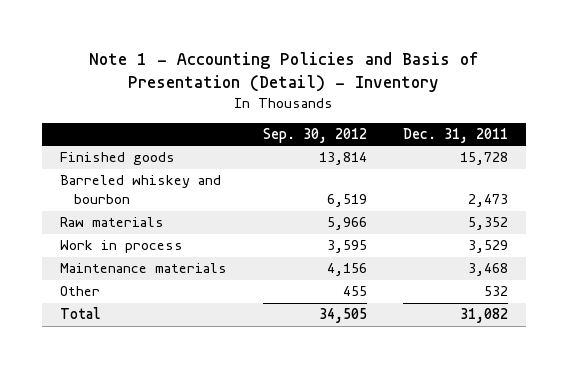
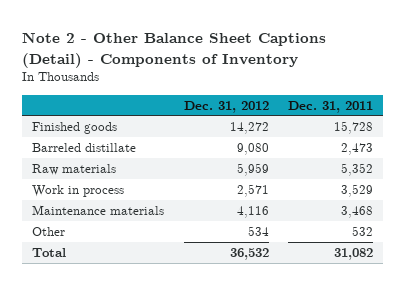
[89,52,480,93] Note 1 - Accounting Policies and Basis of Presentation (Detail) - Inventory -> [22,31,327,68] Note 2 - Other Balance Sheet Captions (Detail) - Components of Inventory
[263,128,368,144] Sep. 30, 2012 -> none
none -> [183,100,269,113] Dec. 31, 2012
[60,175,222,205] Barreled whiskey and bourbon -> [32,142,137,152] Barreled distillate

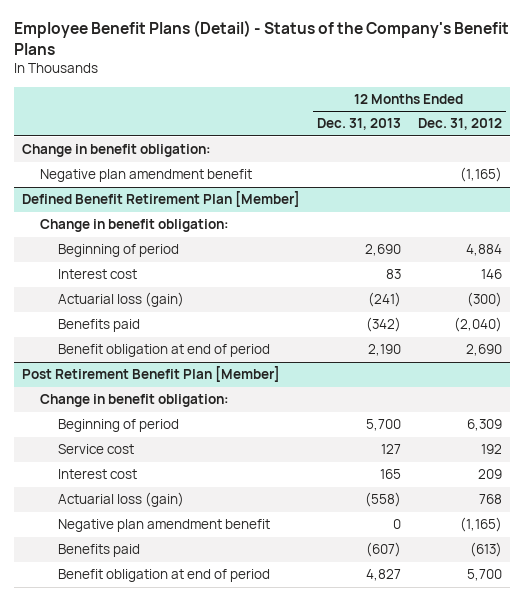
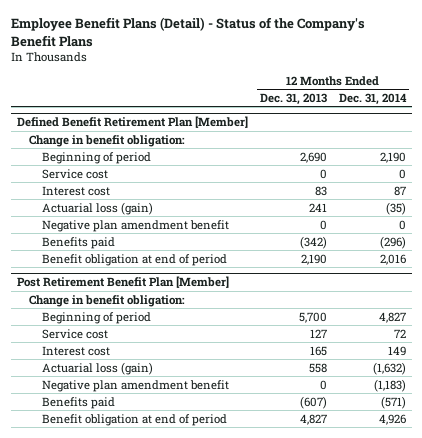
[417,118,502,131] Dec. 31, 2012 -> none
none -> [338,92,407,105] Dec. 31, 2014
[22,144,212,158] Change in benefit obligation: -> none
[40,169,253,183] Negative plan amendment benefit -> none
none -> [42,168,109,179] Service cost
[367,292,401,308] (241) -> [308,202,327,212] 241
none -> [42,219,230,232] Negative plan amendment benefit
[364,492,401,508] (558) -> [308,362,327,373] 558

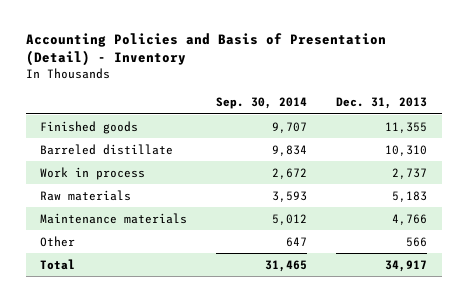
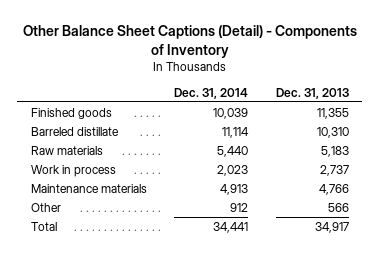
[25,33,386,67] Accounting Policies and Basis of Presentation (Detail) - Inventory -> [22,24,357,58] Other Balance Sheet Captions (Detail) - Components of Inventory
[216,97,308,110] Sep. 30, 2014 -> none
none -> [174,87,249,99] Dec. 31, 2014
[40,166,146,180] Work in process -> [30,164,116,177] Work in process

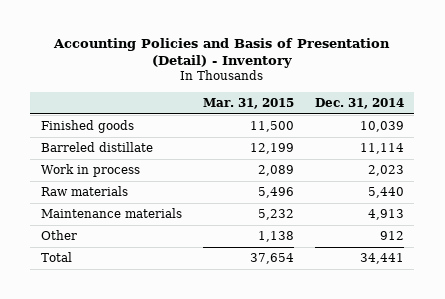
[22,24,357,58] Other Balance Sheet Captions (Detail) - Components of Inventory -> [53,37,391,69] Accounting Policies and Basis of Presentation (Detail) - Inventory
[275,87,349,99] Dec. 31, 2013 -> none
none -> [202,97,294,109] Mar. 31, 2015
[30,145,103,155] Raw materials -> [40,186,128,197] Raw materials

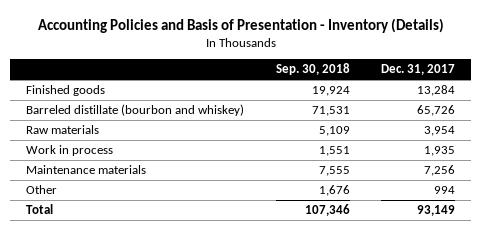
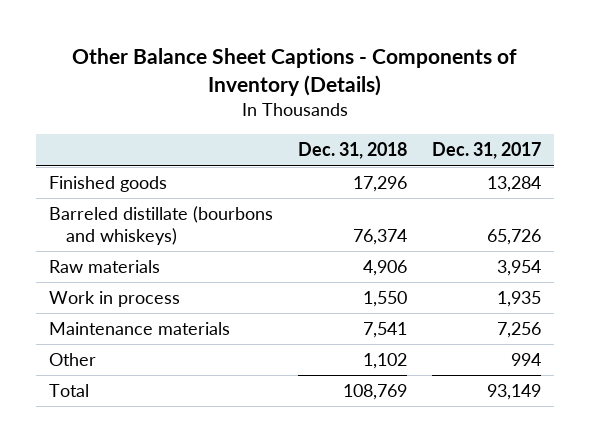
[37,17,444,33] Accounting Policies and Basis of Presentation - Inventory (Details) -> [71,47,517,96] Other Balance Sheet Captions - Components of Inventory (Details)
[275,63,350,76] Sep. 30, 2018 -> none
none -> [297,142,407,160] Dec. 31, 2018
[26,103,245,116] Barreled distillate (bourbon and whiskey) -> [48,206,273,245] Barreled distillate (bourbons and whiskeys)

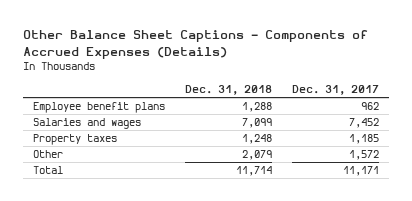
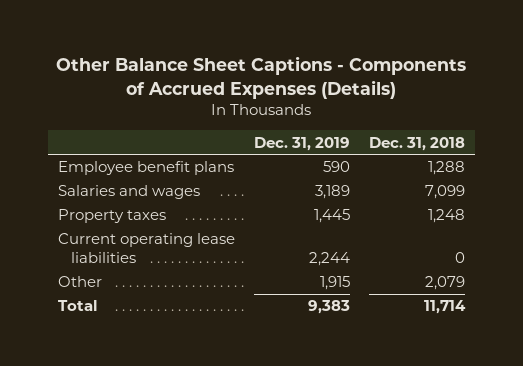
[291,85,379,96] Dec. 31, 2017 -> none
none -> [253,136,350,151] Dec. 31, 2019
none -> [57,233,235,264] Current operating lease liabilities

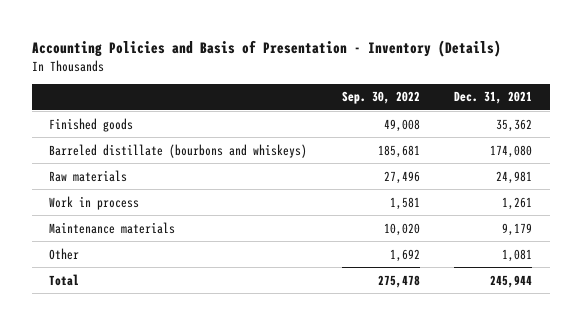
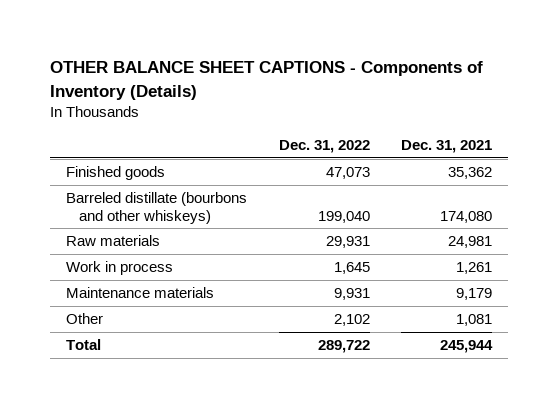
[32,39,502,57] Accounting Policies and Basis of Presentation - Inventory (Details) -> [50,61,484,100] OTHER BALANCE SHEET CAPTIONS - Components of Inventory (Details)
[341,91,420,105] Sep. 30, 2022 -> none
none -> [278,139,370,153] Dec. 31, 2022
[49,143,308,158] Barreled distillate (bourbons and whiskeys) -> [65,192,247,224] Barreled distillate (bourbons and other whiskeys)

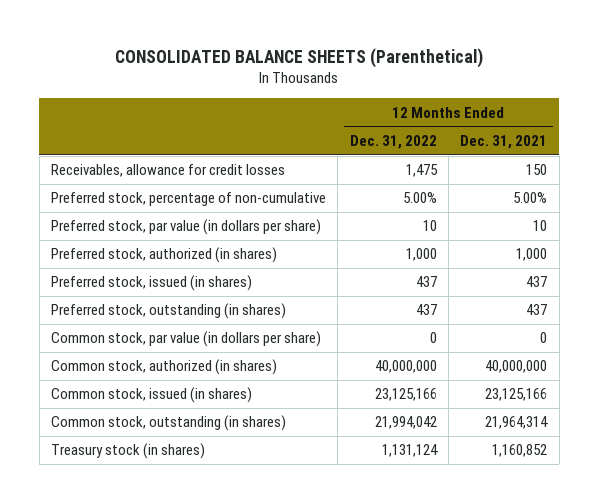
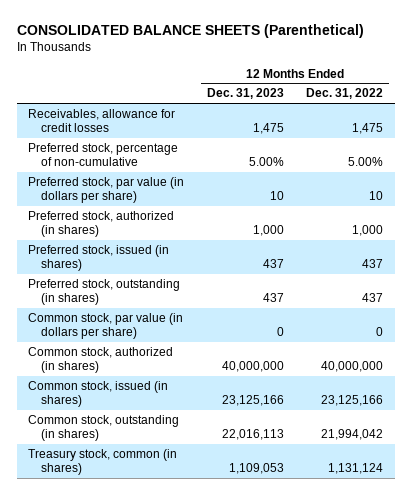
[460,134,548,149] Dec. 31, 2021 -> none
none -> [206,88,284,100] Dec. 31, 2023
[51,443,206,460] Treasury stock (in shares) -> [27,449,177,476] Treasury stock, common (in shares)

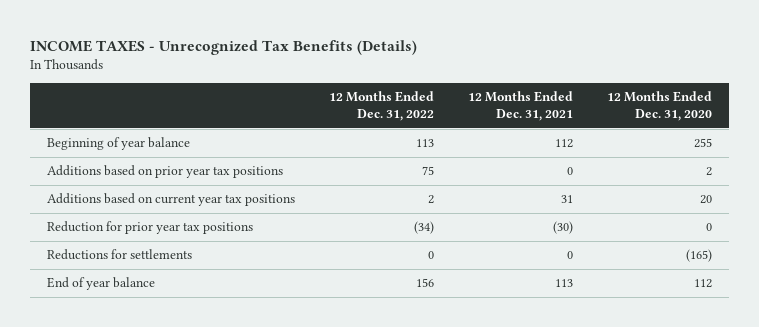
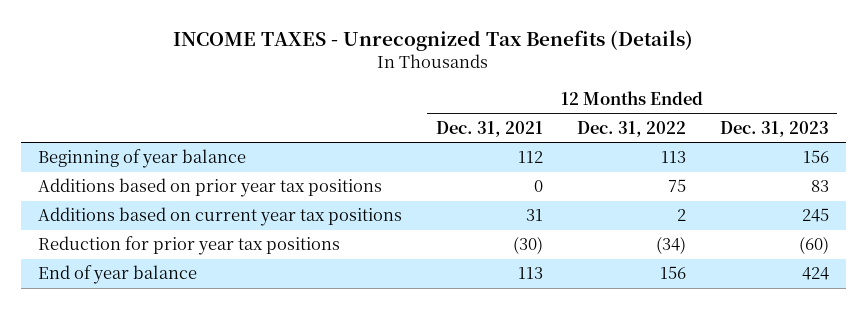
[606,91,712,122] 12 Months Ended Dec. 31, 2020 -> none
none -> [719,121,829,138] Dec. 31, 2023
[47,249,193,261] Reductions for settlements -> none

